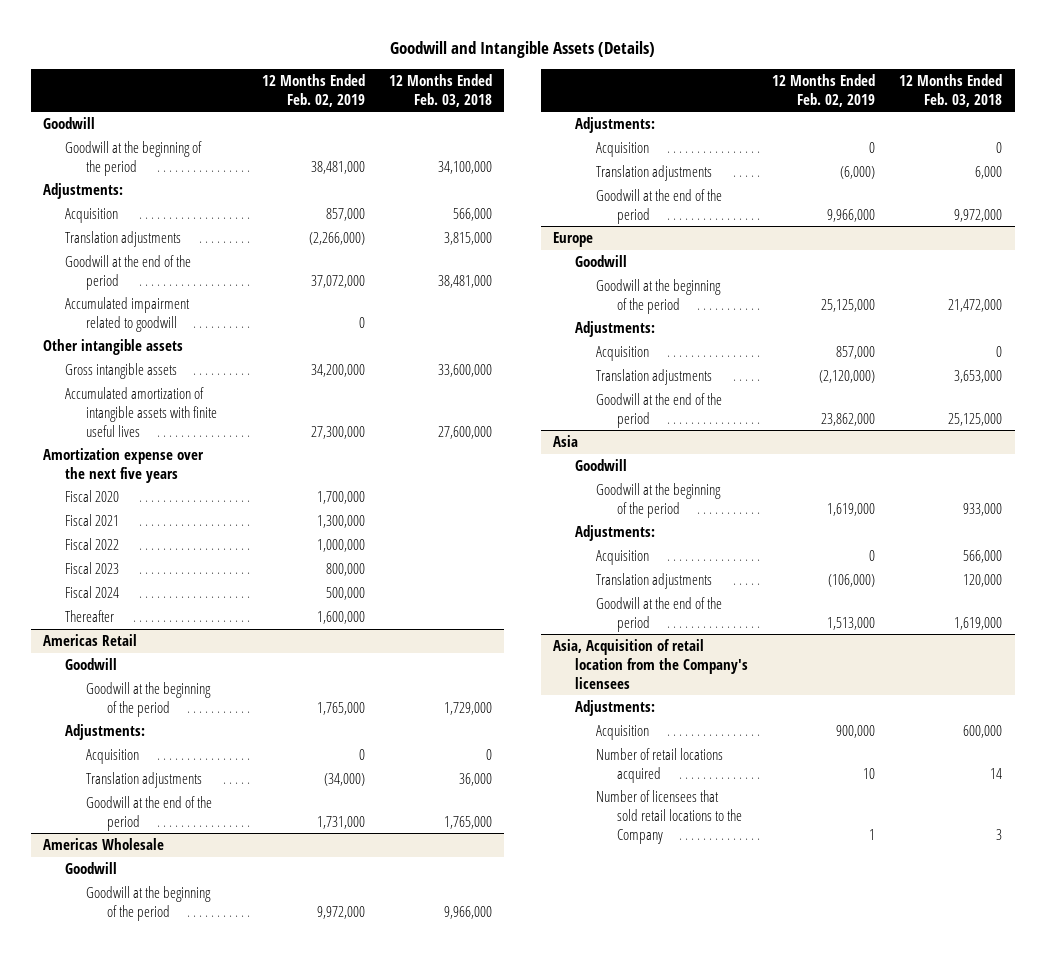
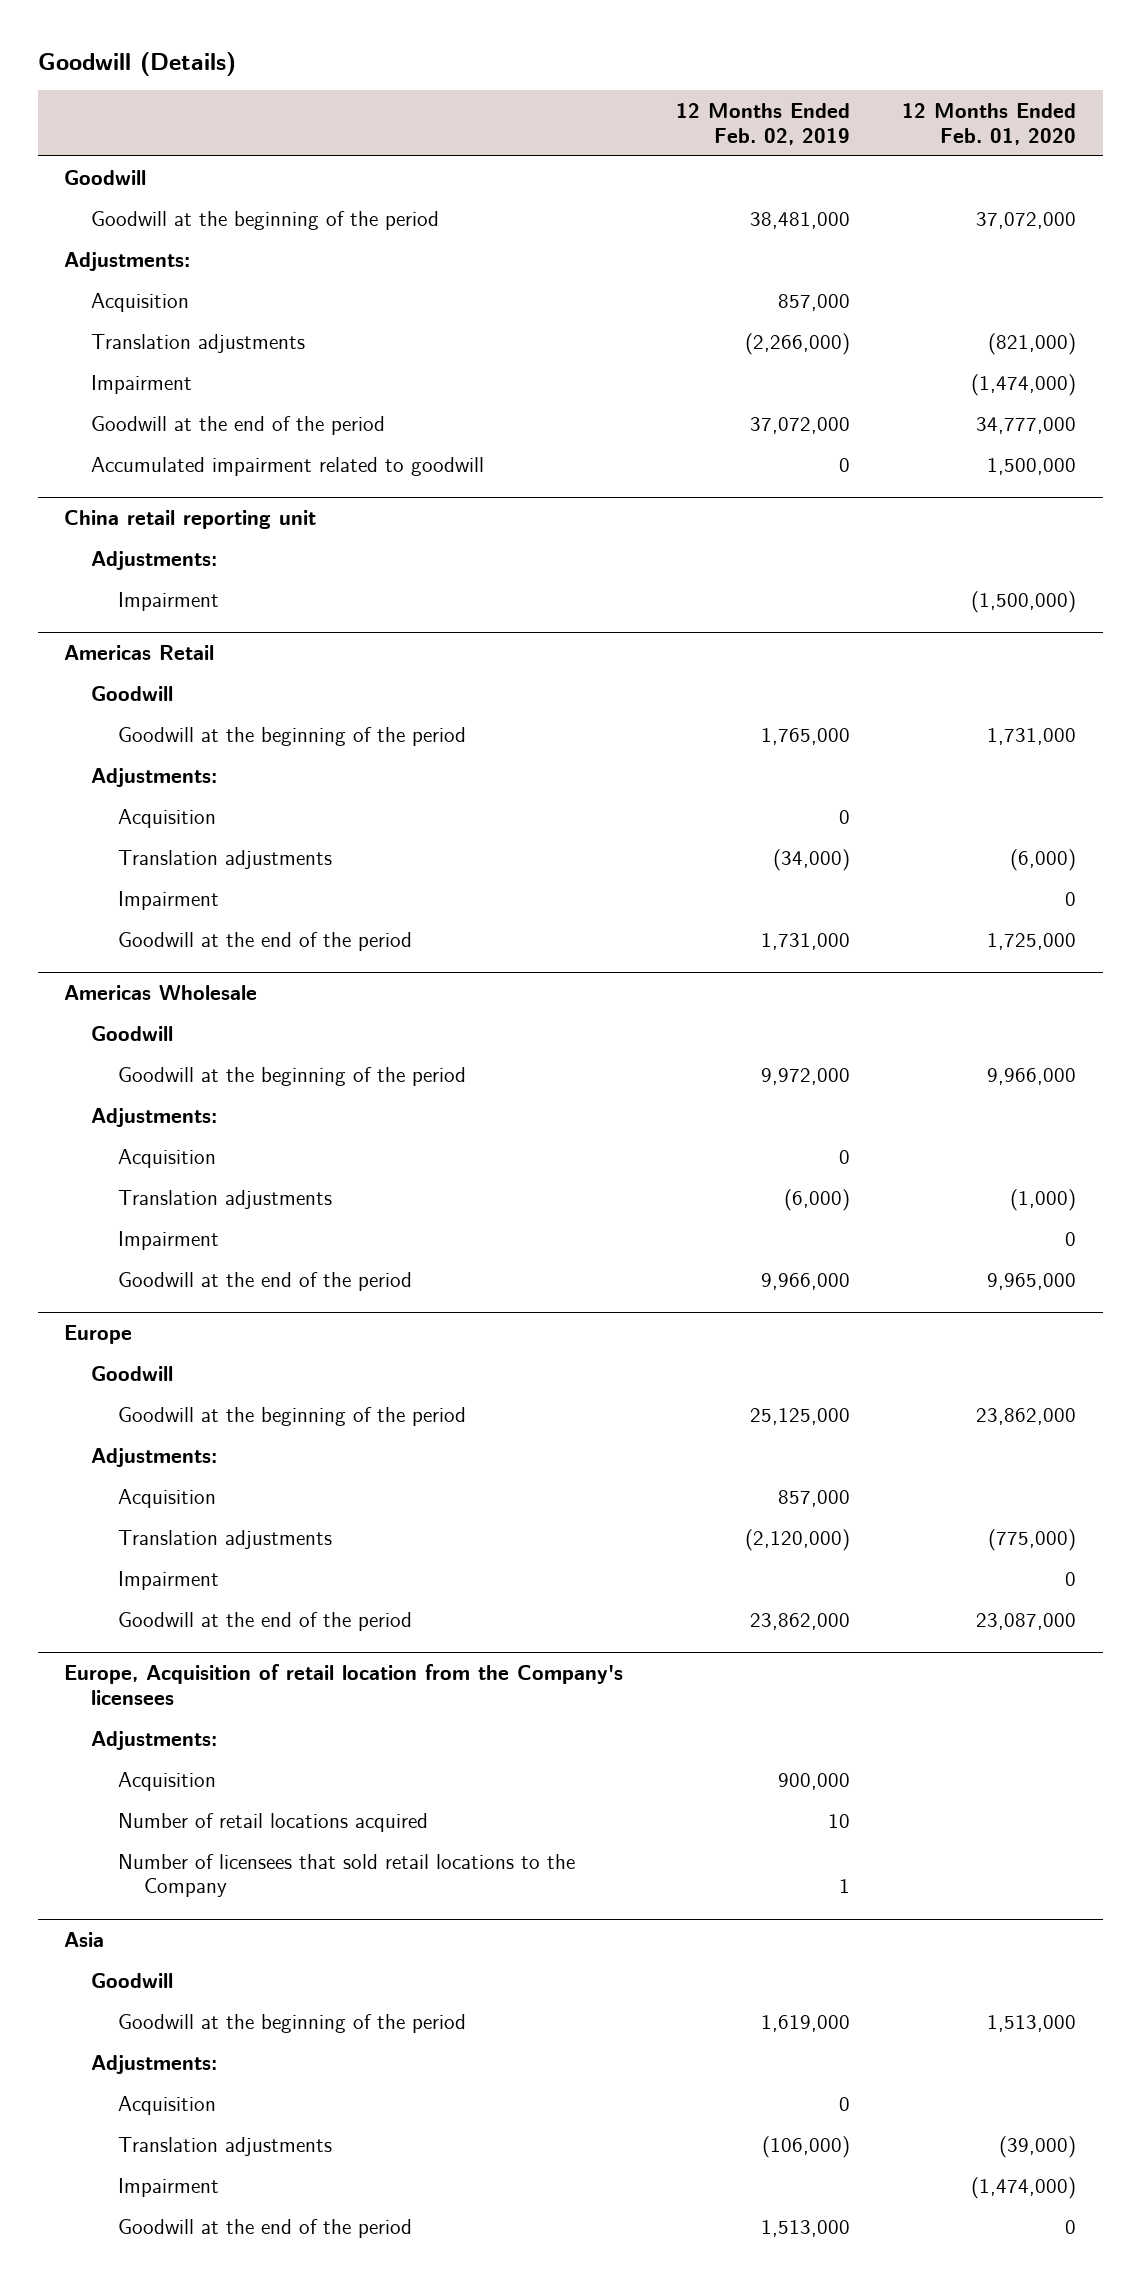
[389,41,655,59] Goodwill and Intangible Assets (Details) -> [37,51,236,76] Goodwill (Details)
[389,73,493,107] 12 Months Ended Feb. 03, 2018 -> none
none -> [902,102,1077,145] 12 Months Ended Feb. 01, 2020
none -> [90,374,192,394] Impairment
[43,338,184,355] Other intangible assets -> none
[64,362,177,379] Gross intangible assets -> none
[64,386,217,437] Accumulated amortization of intangible assets with finite useful lives -> none
[43,447,205,483] Amortization expense over the next five years -> none
[64,489,119,502] Fiscal 2020 -> none
[64,513,119,526] Fiscal 2021 -> none
[64,537,119,550] Fiscal 2022 -> none
[64,561,119,574] Fiscal 2023 -> none
[64,585,119,598] Fiscal 2024 -> none
[64,609,114,622] Thereafter -> none
none -> [63,510,316,530] China retail reporting unit
none -> [90,550,217,570] Adjustments:
none -> [117,591,219,611] Impairment
none -> [117,890,219,910] Impairment
none -> [117,1230,219,1250] Impairment
none -> [117,1570,219,1590] Impairment
none -> [63,1664,623,1705] Europe, Acquisition of retail location from the Company's licensees
none -> [90,1730,217,1750] Adjustments:
none -> [117,1771,216,1791] Acquisition
none -> [117,1812,428,1832] Number of retail locations acquired
none -> [117,1853,575,1898] Number of licensees that sold retail locations to the Company
none -> [117,2177,219,2197] Impairment
[553,638,748,689] Asia, Acquisition of retail location from the Company's licensees -> none
[574,699,655,716] Adjustments: -> none
[596,724,650,740] Acquisition -> none
[596,747,724,783] Number of retail locations acquired -> none
[596,789,743,844] Number of licensees that sold retail locations to the Company -> none

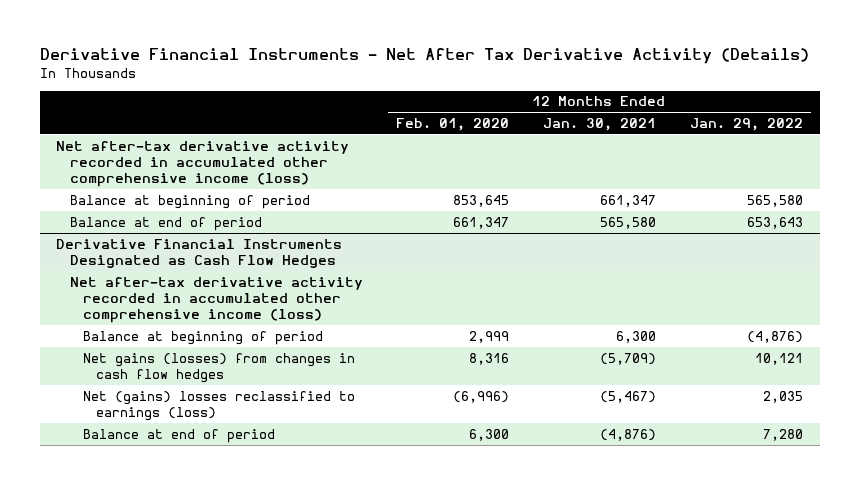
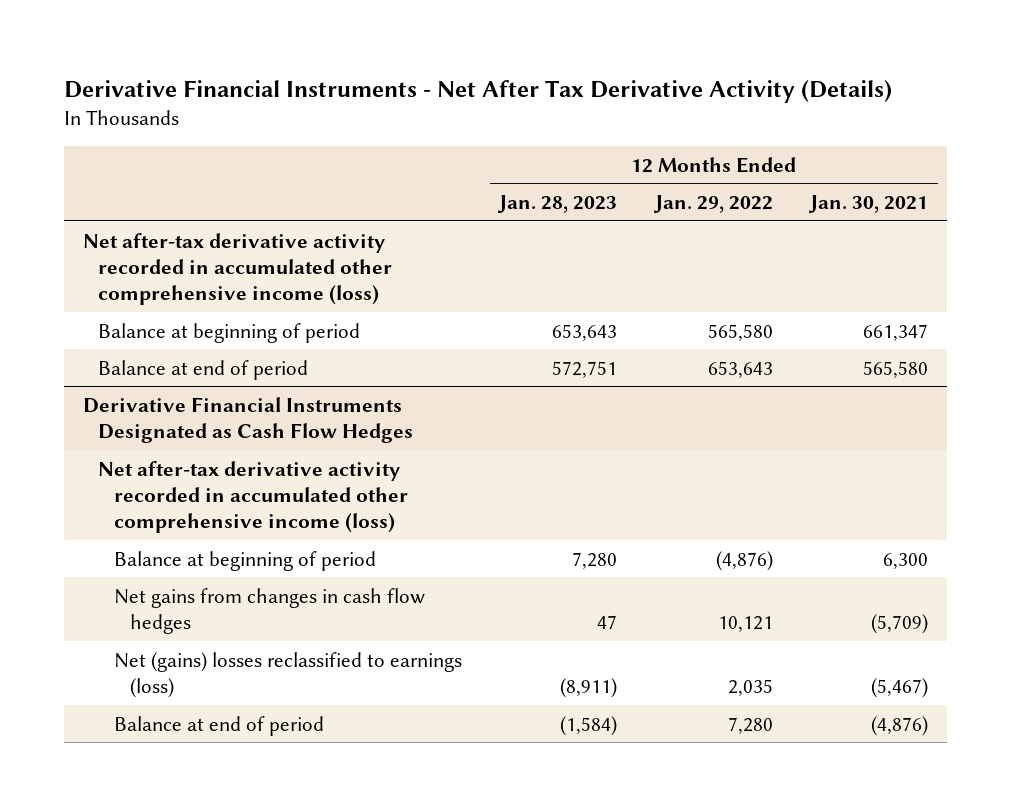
[396,117,510,131] Feb. 01, 2020 -> none
none -> [497,195,618,214] Jan. 28, 2023
[82,352,355,383] Net gains (losses) from changes in cash flow hedges -> [113,587,425,634] Net gains from changes in cash flow hedges

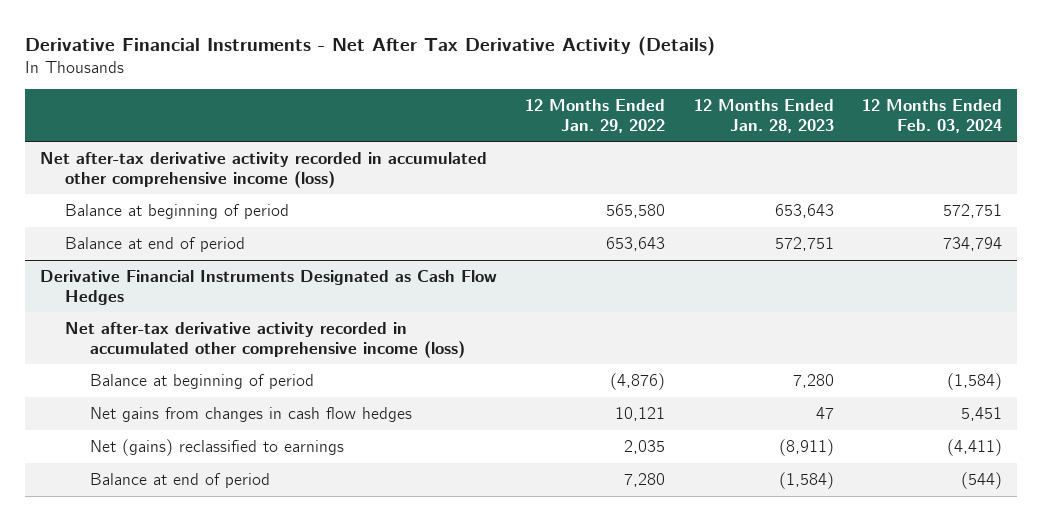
[808,195,929,214] Jan. 30, 2021 -> none
none -> [862,99,1003,133] 12 Months Ended Feb. 03, 2024
[113,651,462,698] Net (gains) losses reclassified to earnings (loss) -> [89,438,344,456] Net (gains) reclassified to earnings

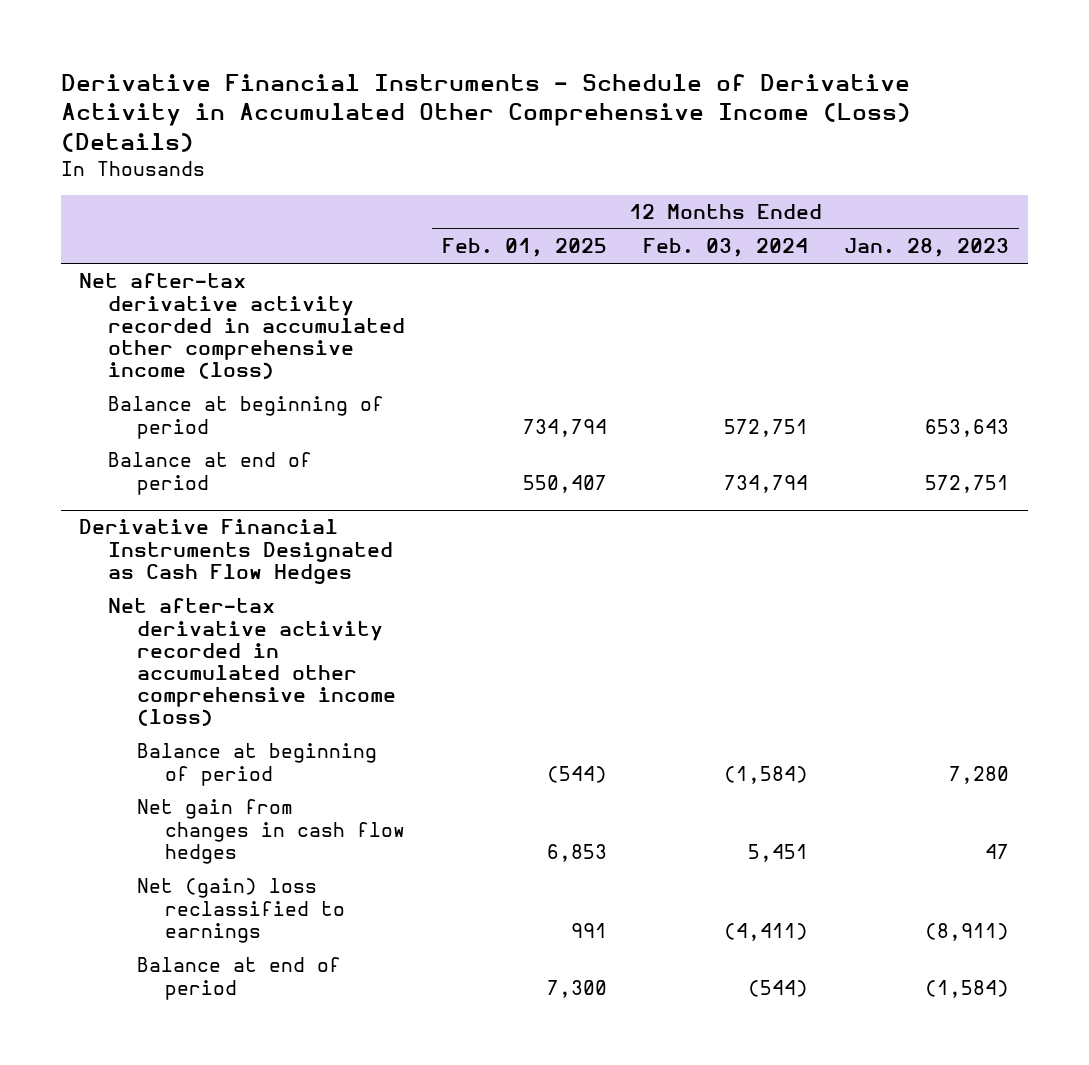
[25,35,716,56] Derivative Financial Instruments - Net After Tax Derivative Activity (Details) -> [61,73,912,152] Derivative Financial Instruments - Schedule of Derivative Activity in Accumulated Other Comprehensive Income (Loss) (Details)
[525,99,666,133] 12 Months Ended Jan. 29, 2022 -> none
none -> [441,238,607,258] Feb. 01, 2025
[89,406,412,422] Net gains from changes in cash flow hedges -> [136,799,406,864] Net gain from changes in cash flow hedges
[89,438,344,456] Net (gains) reclassified to earnings -> [136,878,346,943] Net (gain) loss reclassified to earnings

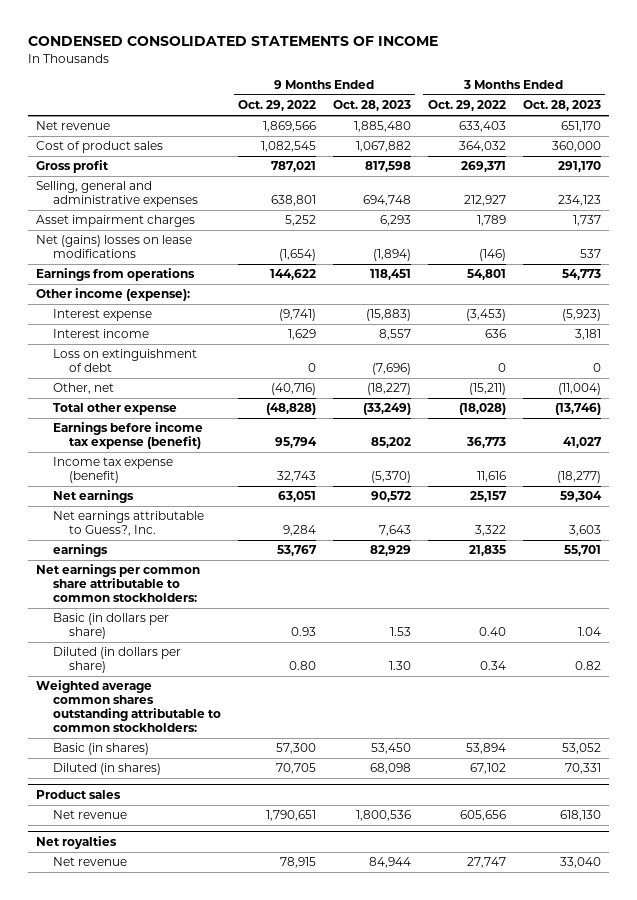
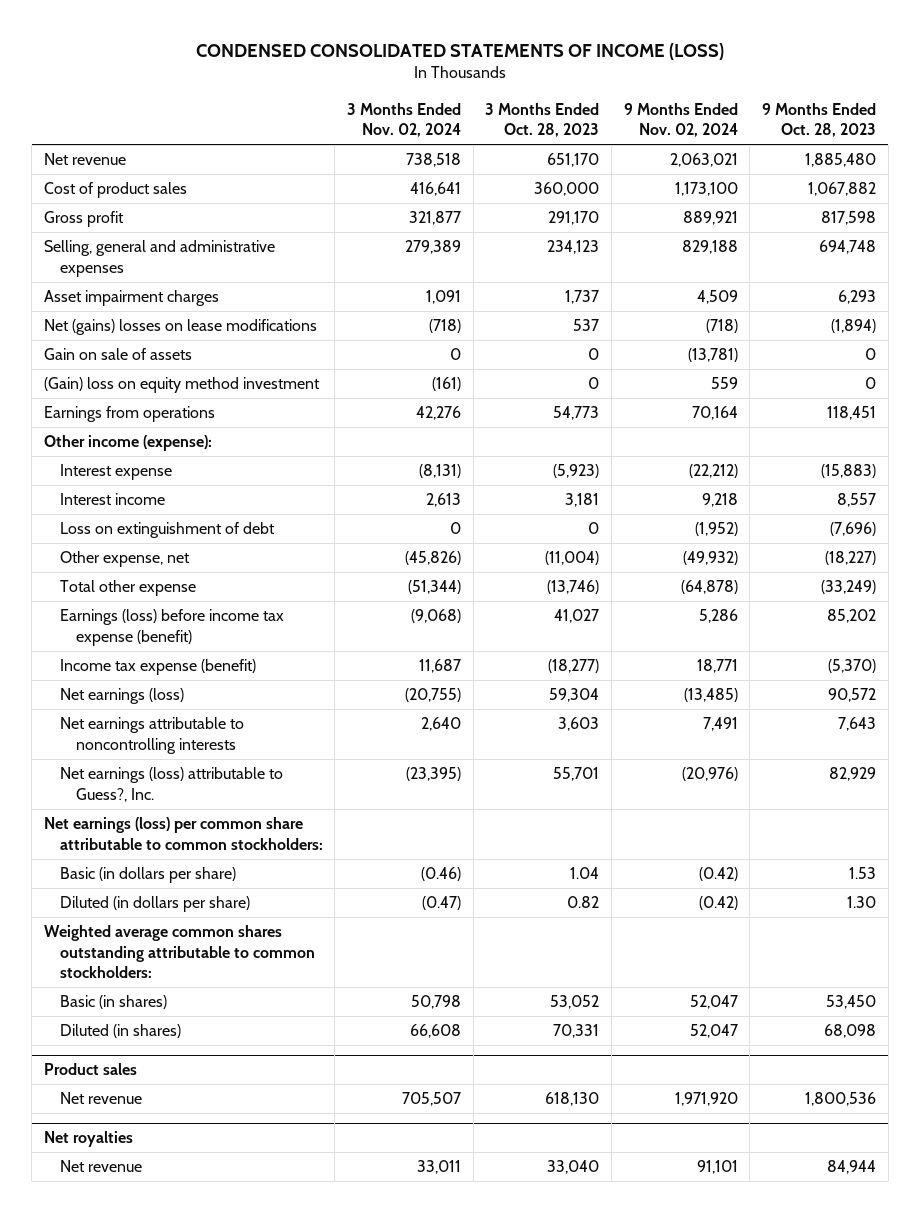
[27,36,438,47] CONDENSED CONSOLIDATED STATEMENTS OF INCOME -> [195,42,724,60] CONDENSED CONSOLIDATED STATEMENTS OF INCOME (LOSS)
[237,100,316,112] Oct. 29, 2022 -> none
[427,100,506,112] Oct. 29, 2022 -> none
none -> [347,102,462,138] 3 Months Ended Nov. 02, 2024
none -> [623,102,738,138] 9 Months Ended Nov. 02, 2024
none -> [43,348,192,361] Gain on sale of assets
none -> [43,377,320,394] (Gain) loss on equity method investment
[52,383,114,395] Other, net -> [59,551,190,568] Other expense, net
[52,422,203,450] Earnings before income tax expense (benefit) -> [59,609,284,646] Earnings (loss) before income tax expense (benefit)
[52,490,134,504] Net earnings -> [59,688,184,705] Net earnings (loss)
[52,511,204,537] Net earnings attributable to Guess?, Inc. -> [59,717,244,754] Net earnings attributable to noncontrolling interests
[52,544,108,558] earnings -> [59,767,283,802] Net earnings (loss) attributable to Guess?, Inc.
[36,564,201,603] Net earnings per common share attributable to common stockholders: -> [43,817,323,850] Net earnings (loss) per common share attributable to common stockholders:

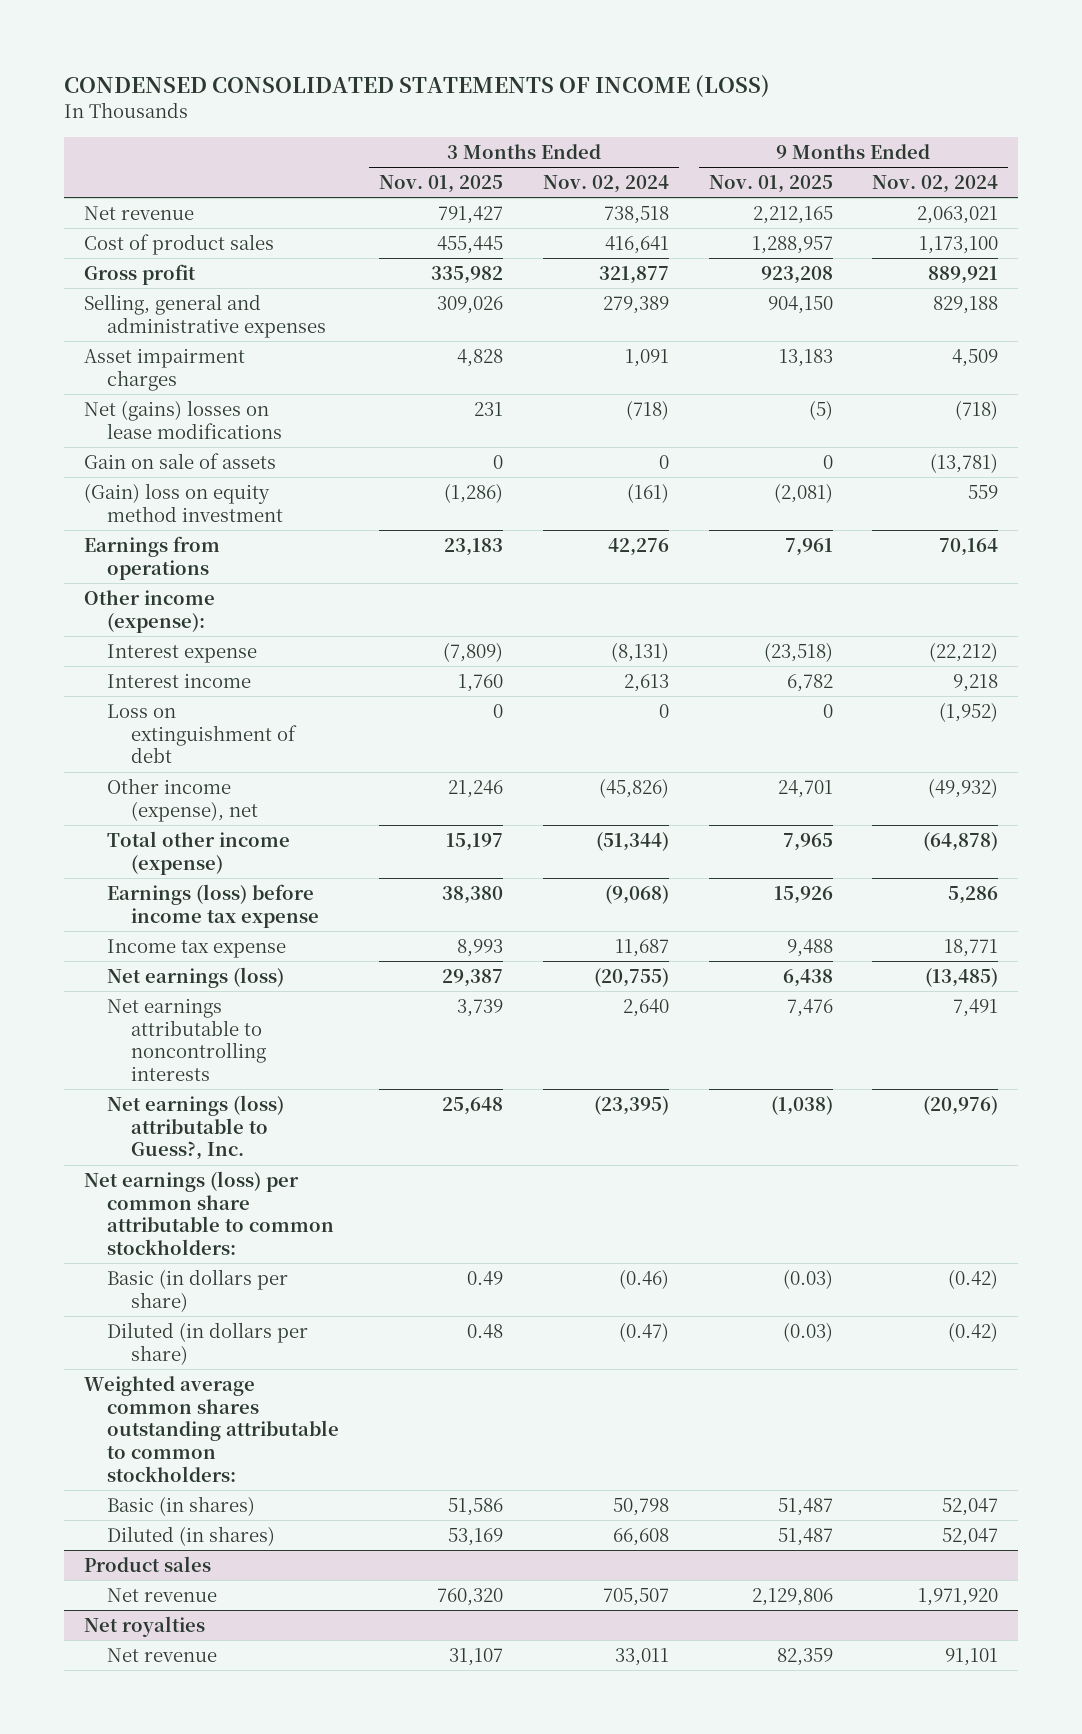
[485,102,600,138] 3 Months Ended Oct. 28, 2023 -> none
[762,102,877,138] 9 Months Ended Oct. 28, 2023 -> none
none -> [379,174,504,193] Nov. 01, 2025
none -> [708,174,833,193] Nov. 01, 2025
[59,551,190,568] Other expense, net -> [107,777,258,822] Other income (expense), net
[59,580,196,597] Total other expense -> [107,830,291,875] Total other income (expense)
[59,609,284,646] Earnings (loss) before income tax expense (benefit) -> [107,883,319,928] Earnings (loss) before income tax expense
[59,659,256,676] Income tax expense (benefit) -> [107,938,287,958] Income tax expense

